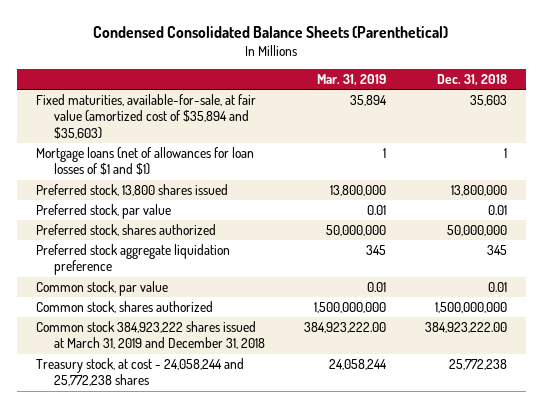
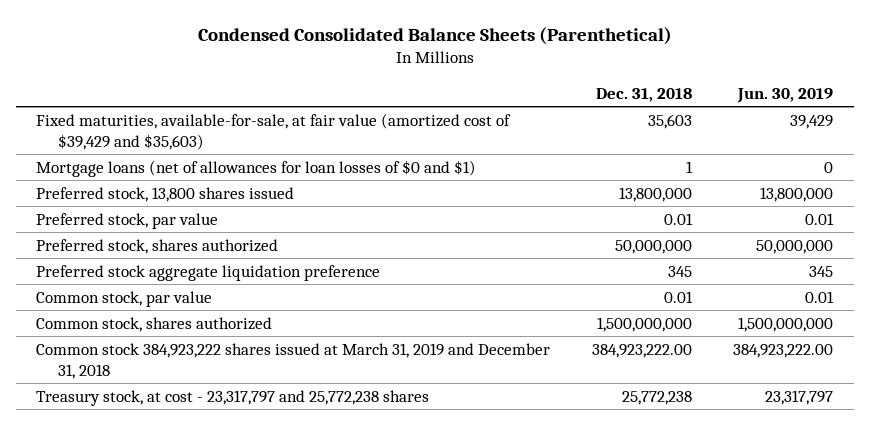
[316,74,386,87] Mar. 31, 2019 -> none
none -> [736,87,833,103] Jun. 30, 2019
[36,94,257,139] Fixed maturities, available-for-sale, at fair value (amortized cost of $35,894 and $35,603) -> [36,112,512,150] Fixed maturities, available-for-sale, at fair value (amortized cost of $39,429 and $35,603)
[36,147,255,176] Mortgage loans (net of allowances for loan losses of $1 and $1) -> [36,159,477,177] Mortgage loans (net of allowances for loan losses of $0 and $1)
[36,358,245,387] Treasury stock, at cost - 24,058,244 and 25,772,238 shares -> [36,389,430,406] Treasury stock, at cost - 23,317,797 and 25,772,238 shares

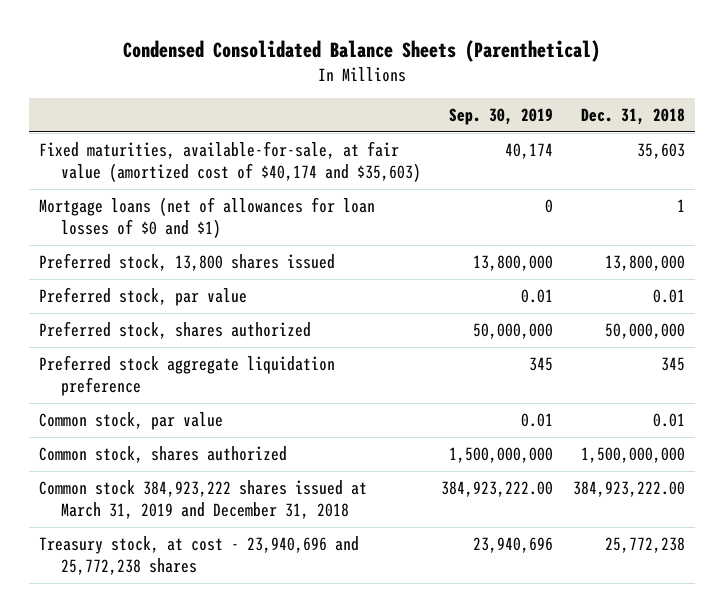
[736,87,833,103] Jun. 30, 2019 -> none
none -> [449,108,554,126] Sep. 30, 2019
[36,112,512,150] Fixed maturities, available-for-sale, at fair value (amortized cost of $39,429 and $35,603) -> [39,140,422,183] Fixed maturities, available-for-sale, at fair value (amortized cost of $40,174 and $35,603)
[36,389,430,406] Treasury stock, at cost - 23,317,797 and 25,772,238 shares -> [39,535,360,576] Treasury stock, at cost - 23,940,696 and 25,772,238 shares

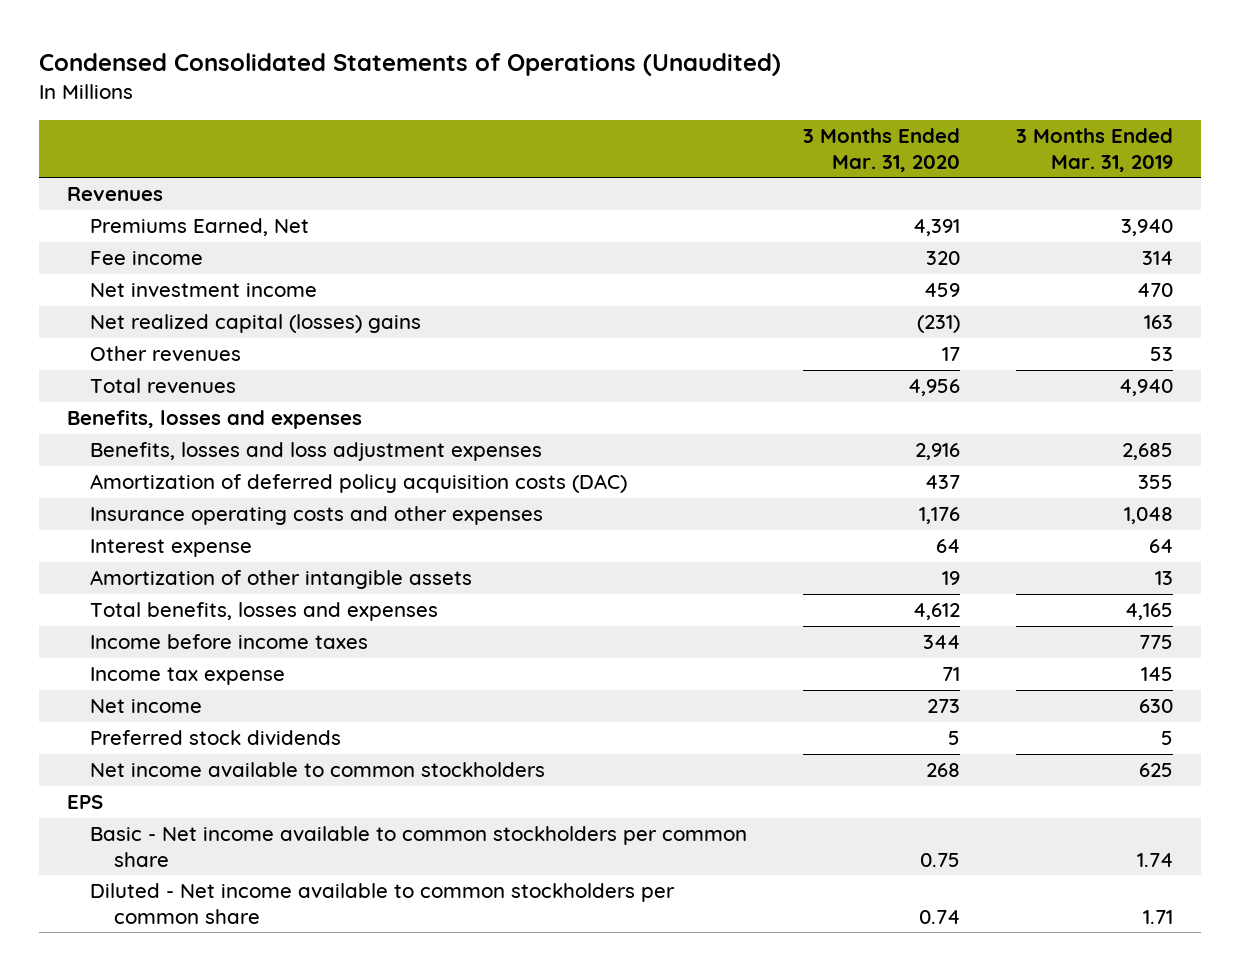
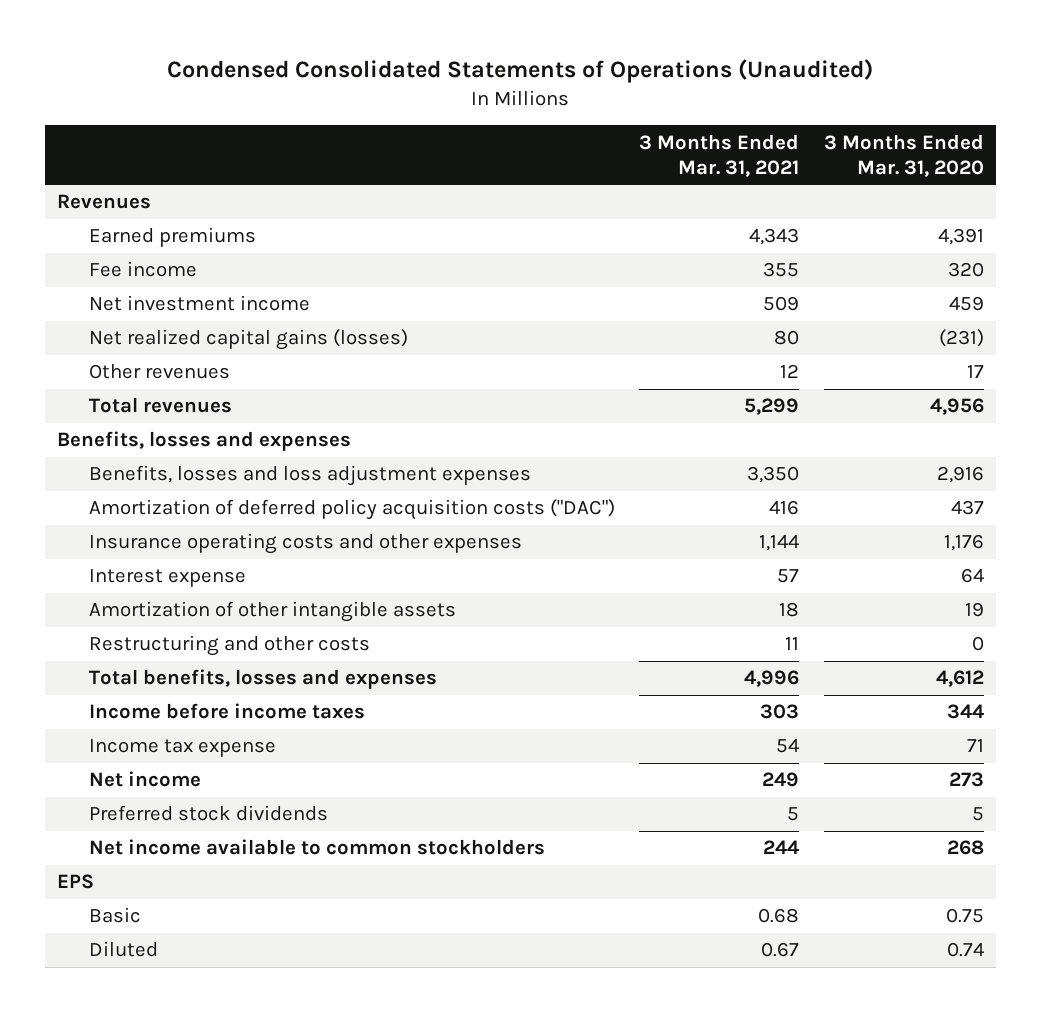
[1015,128,1173,172] 3 Months Ended Mar. 31, 2019 -> none
none -> [639,133,800,177] 3 Months Ended Mar. 31, 2021
[90,218,310,237] Premiums Earned, Net -> [89,227,257,248] Earned premiums
[90,314,422,334] Net realized capital (losses) gains -> [89,329,409,351] Net realized capital gains (losses)
[90,474,628,494] Amortization of deferred policy acquisition costs (DAC) -> [89,499,616,521] Amortization of deferred policy acquisition costs ("DAC")
none -> [89,635,371,657] Restructuring and other costs
[90,826,748,867] Basic - Net income available to common stockholders per common share -> [89,907,142,924] Basic
[90,883,676,924] Diluted - Net income available to common stockholders per common share -> [89,941,159,958] Diluted

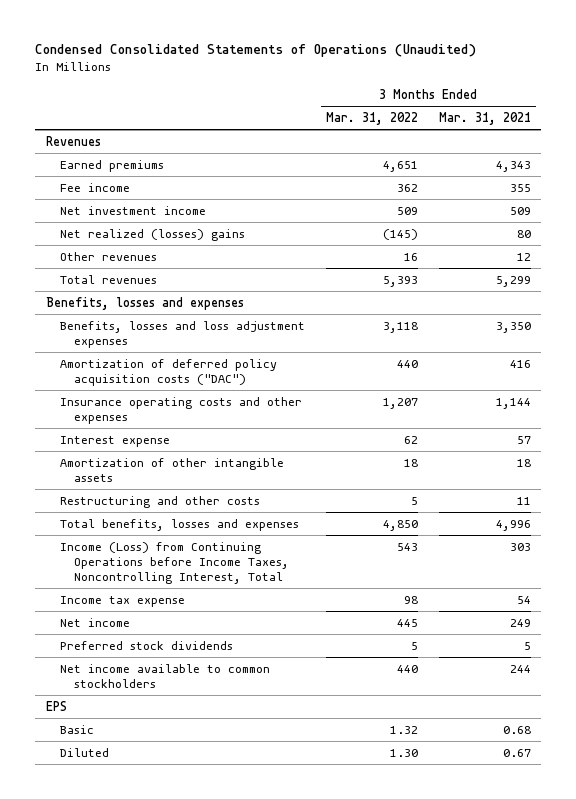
[823,133,984,177] 3 Months Ended Mar. 31, 2020 -> none
none -> [325,111,418,125] Mar. 31, 2022
[89,329,409,351] Net realized capital gains (losses) -> [60,228,246,241] Net realized (losses) gains
[89,703,366,720] Income before income taxes -> none
none -> [60,541,290,584] Income (Loss) from Continuing Operations before Income Taxes, Noncontrolling Interest, Total

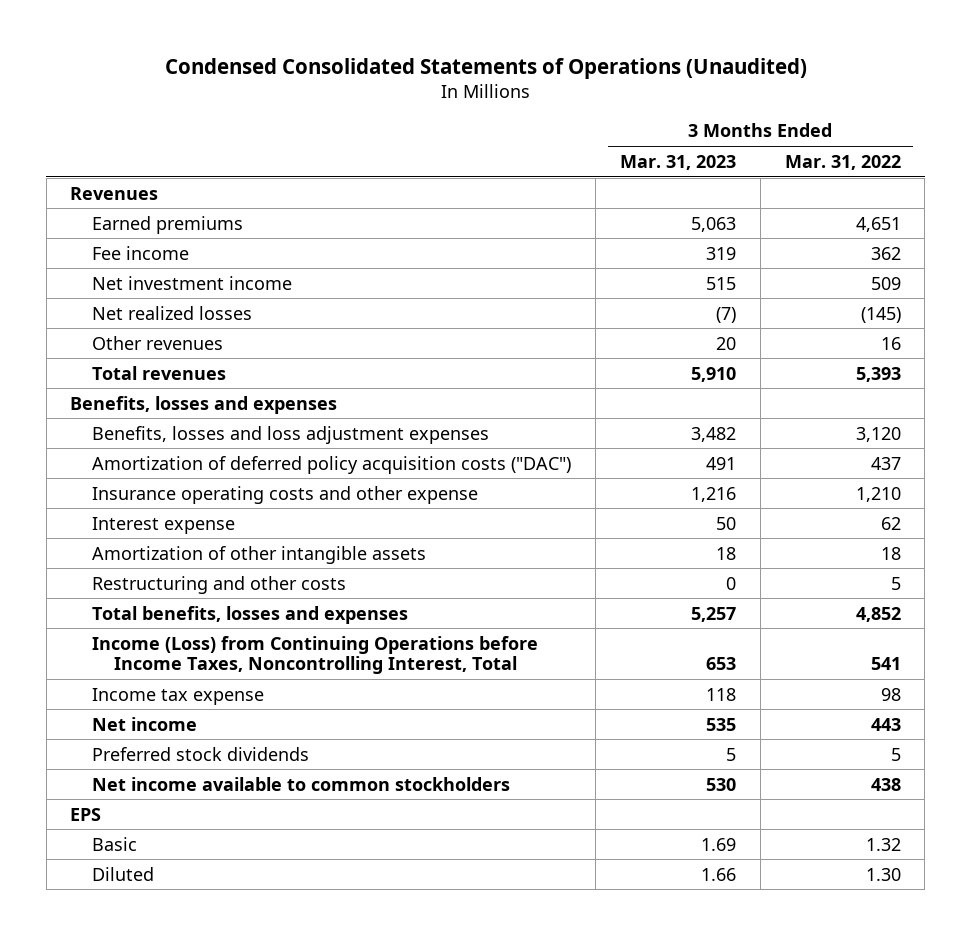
[438,111,531,125] Mar. 31, 2021 -> none
none -> [619,154,736,170] Mar. 31, 2023
[60,228,246,241] Net realized (losses) gains -> [92,305,253,320] Net realized losses
[382,321,418,333] 3,118 -> [855,426,901,442] 3,120
[396,359,418,368] 440 -> [870,456,901,470] 437
[60,396,303,424] Insurance operating costs and other expenses -> [92,485,479,504] Insurance operating costs and other expense
[382,397,418,409] 1,207 -> [855,486,901,502] 1,210
[382,519,418,531] 4,850 -> [855,606,901,622] 4,852
[396,542,418,551] 543 -> [870,657,901,671] 541
[396,618,418,627] 445 -> [870,717,901,731] 443
[396,664,418,673] 440 -> [870,777,901,791] 438

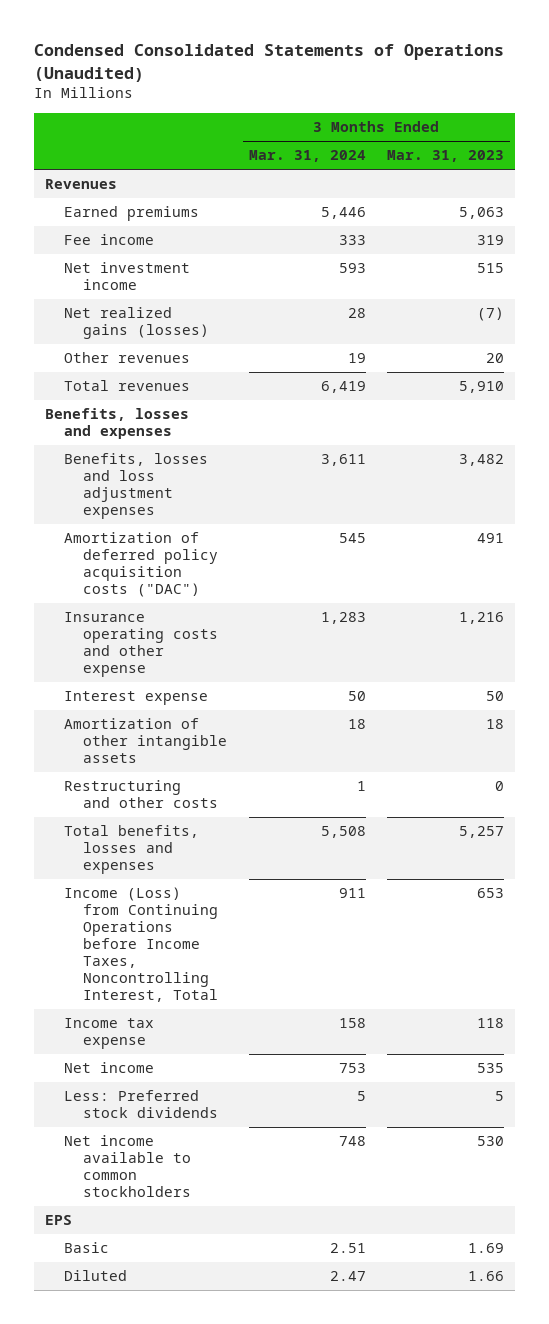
[784,154,901,170] Mar. 31, 2022 -> none
none -> [248,150,366,163] Mar. 31, 2024
[92,305,253,320] Net realized losses -> [63,307,209,340] Net realized gains (losses)
[92,746,310,761] Preferred stock dividends -> [63,1090,218,1119] Less: Preferred stock dividends

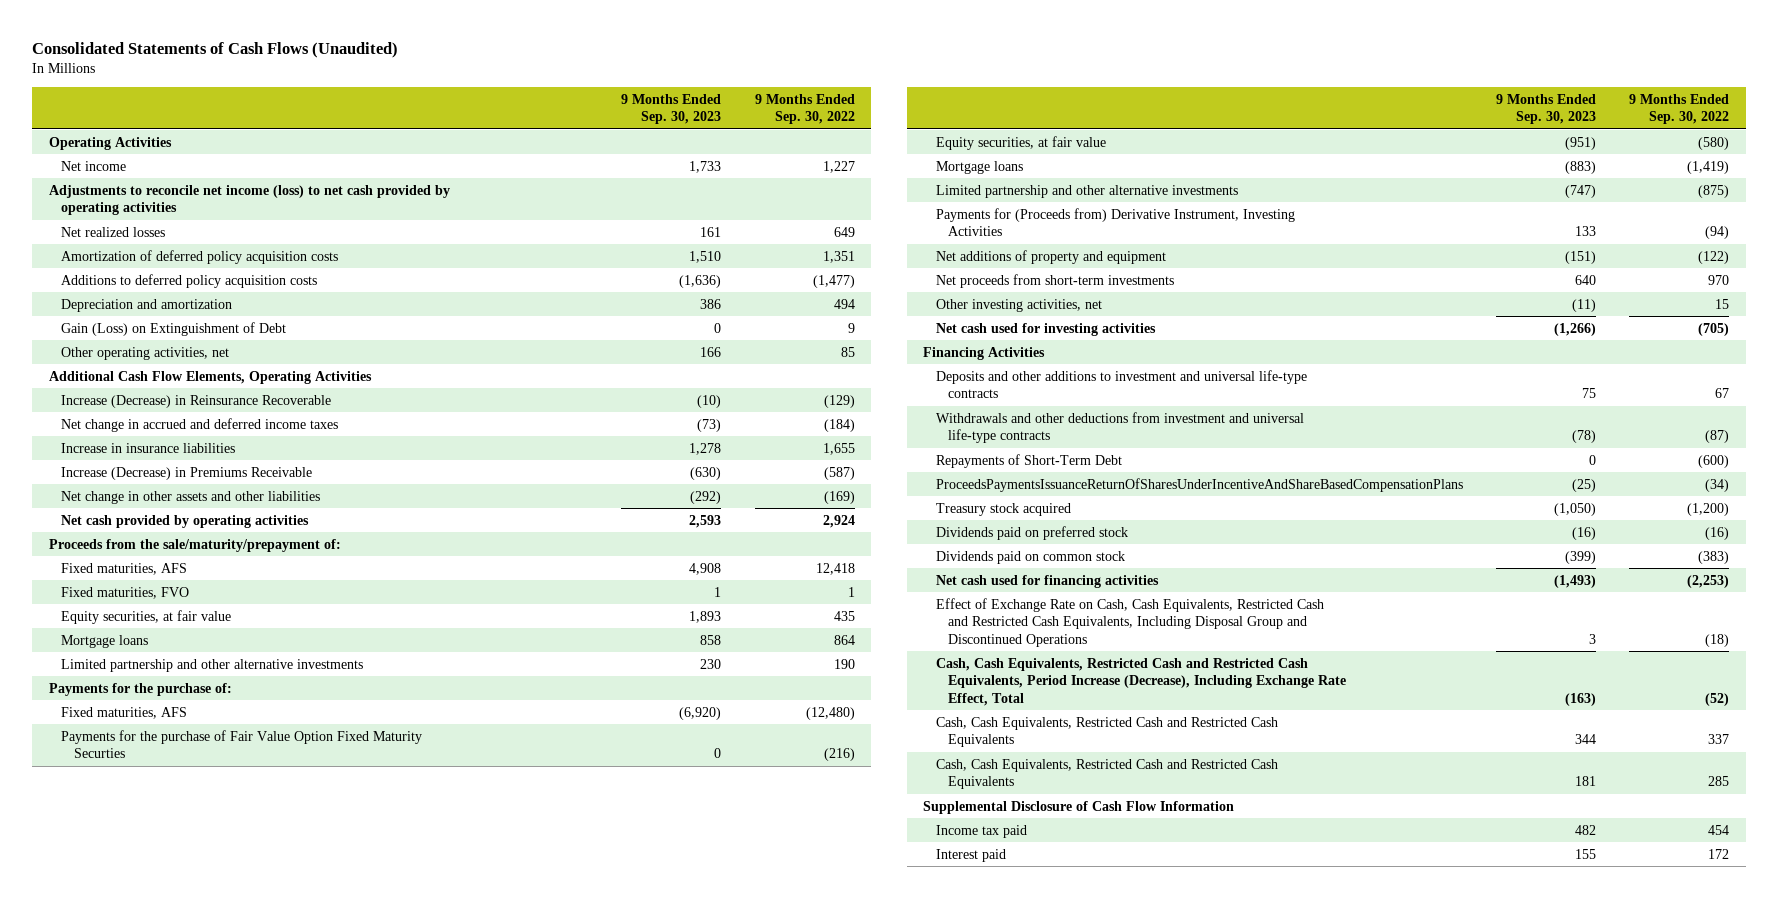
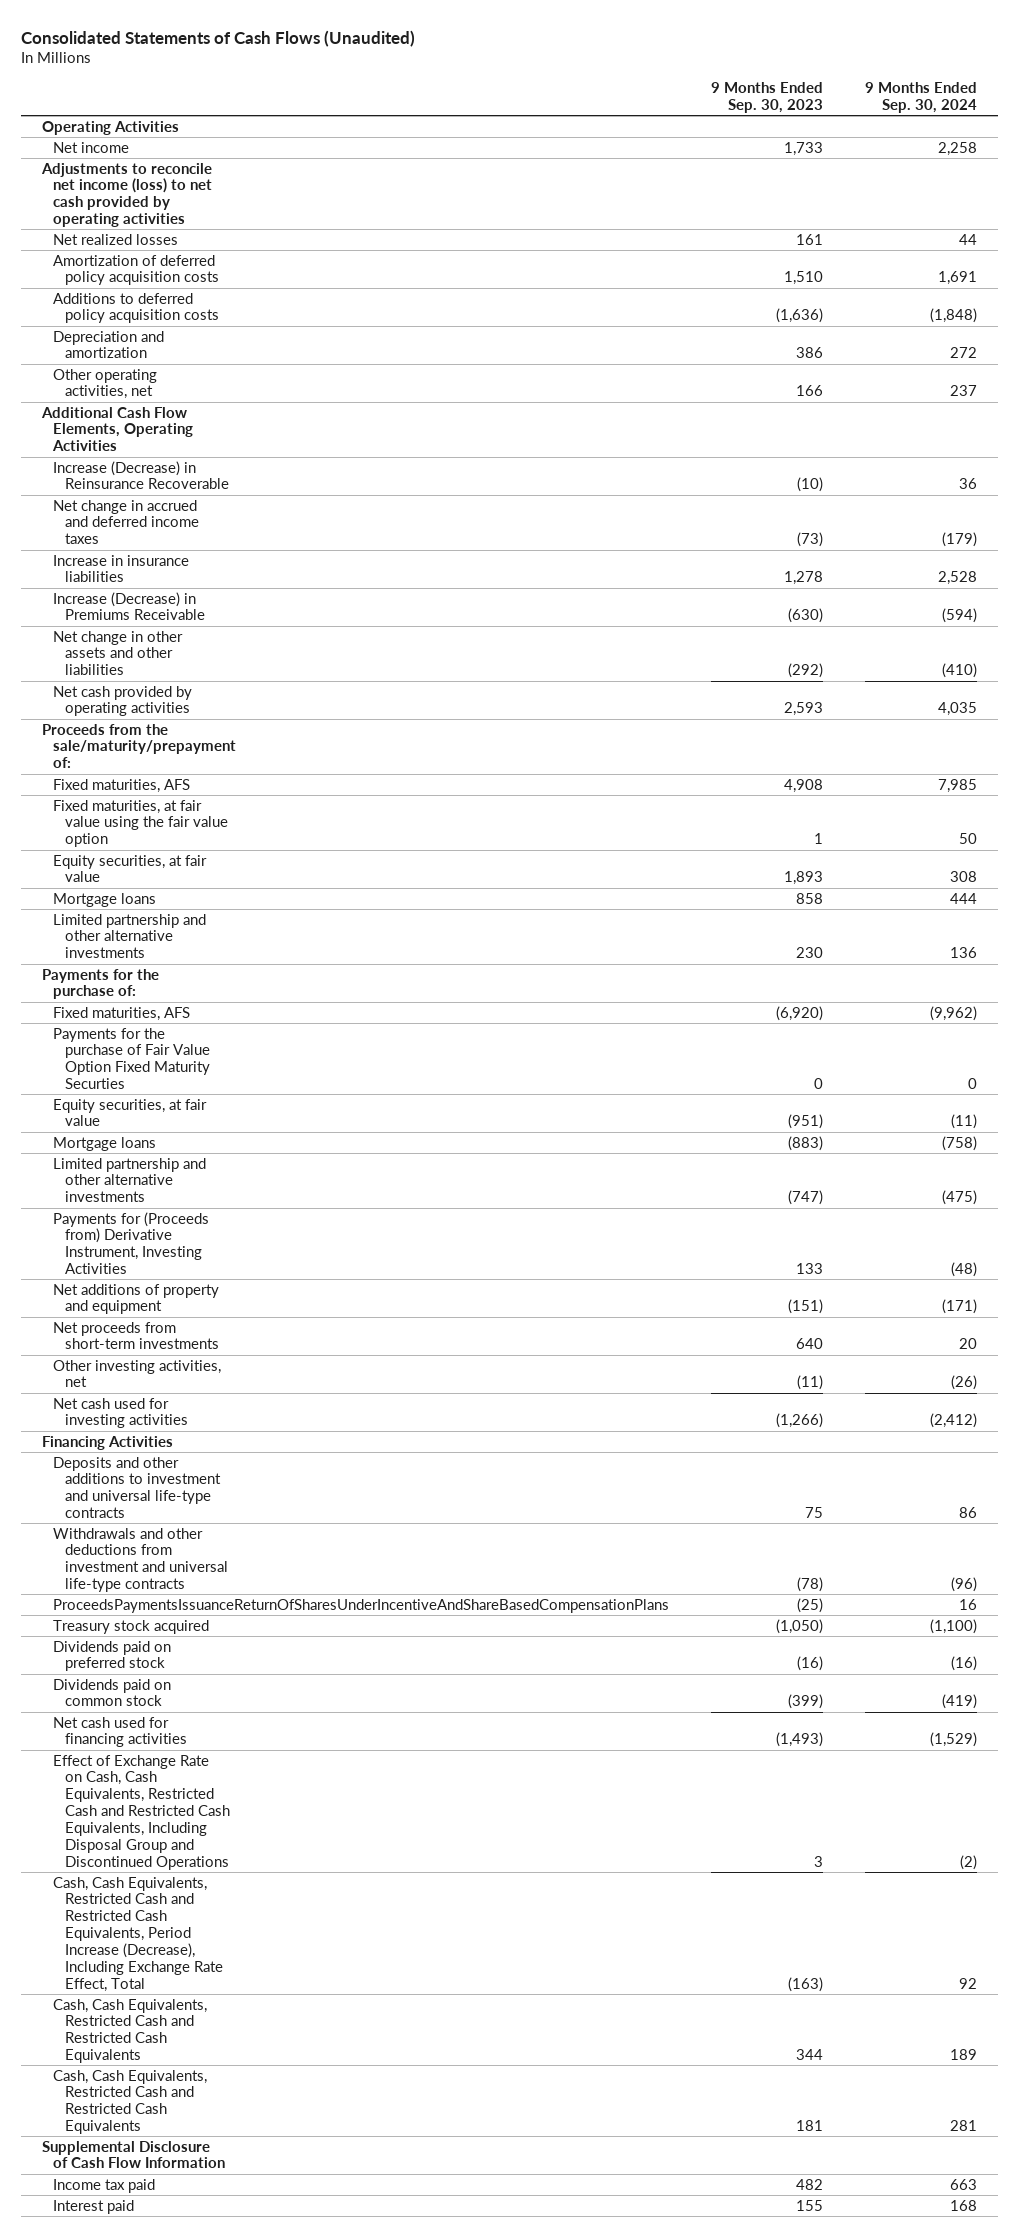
[754,93,855,125] 9 Months Ended Sep. 30, 2022 -> none
none -> [864,82,977,113] 9 Months Ended Sep. 30, 2024
[61,321,287,336] Gain (Loss) on Extinguishment of Debt -> none
[61,586,190,599] Fixed maturities, FVO -> [53,799,228,848] Fixed maturities, at fair value using the fair value option
[935,453,1122,468] Repayments of Short-Term Debt -> none

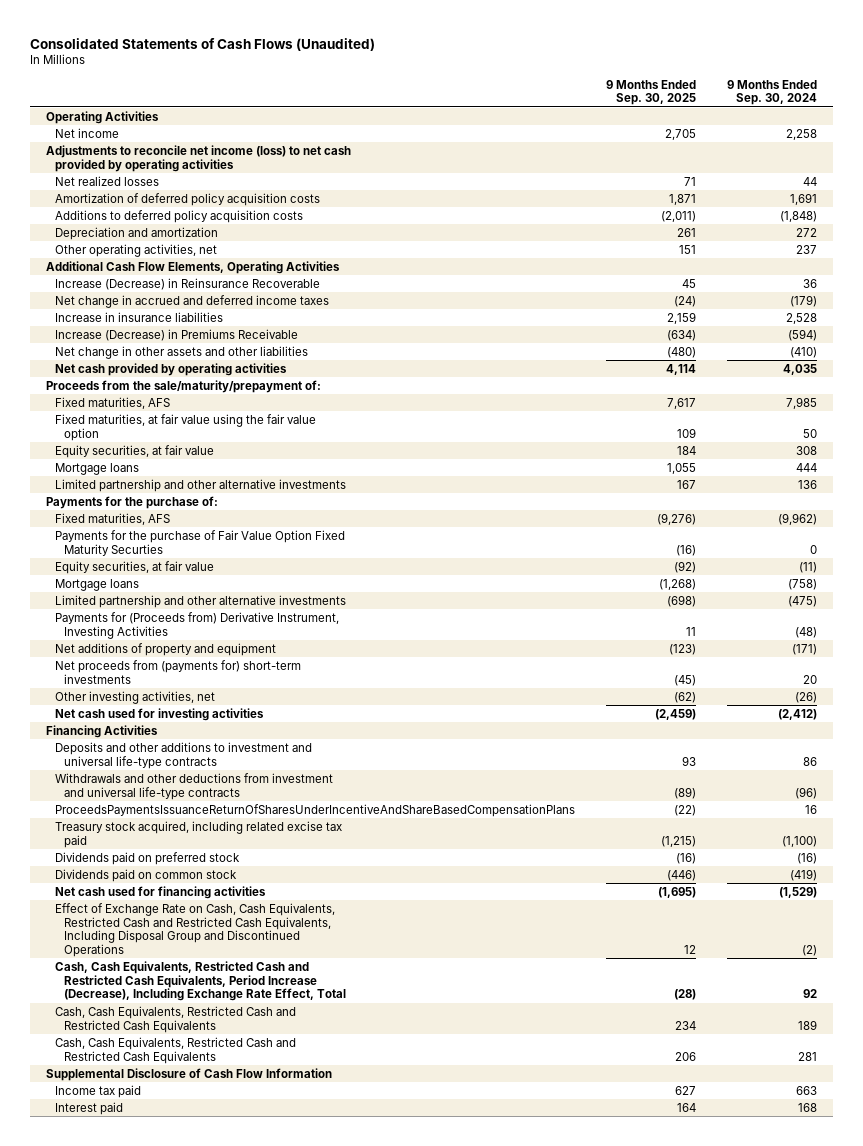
[711,82,824,113] 9 Months Ended Sep. 30, 2023 -> none
none -> [606,79,697,106] 9 Months Ended Sep. 30, 2025
[53,1321,219,1350] Net proceeds from short-term investments -> [54,659,301,684] Net proceeds from (payments for) short-term investments
[53,1619,210,1634] Treasury stock acquired -> [54,820,342,848] Treasury stock acquired, including related excise tax paid

